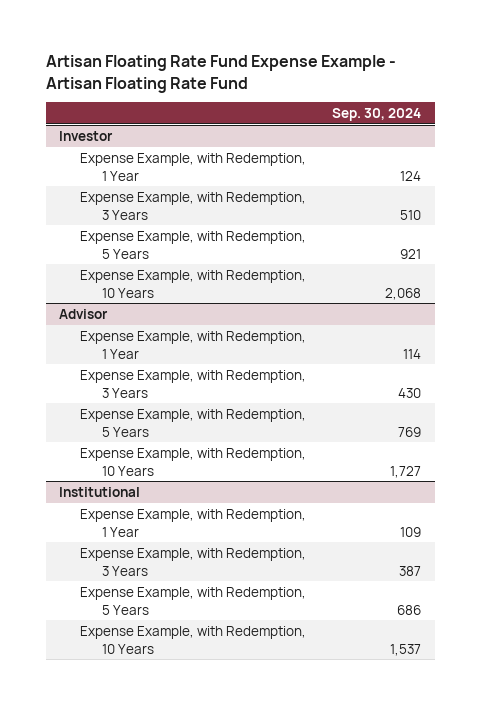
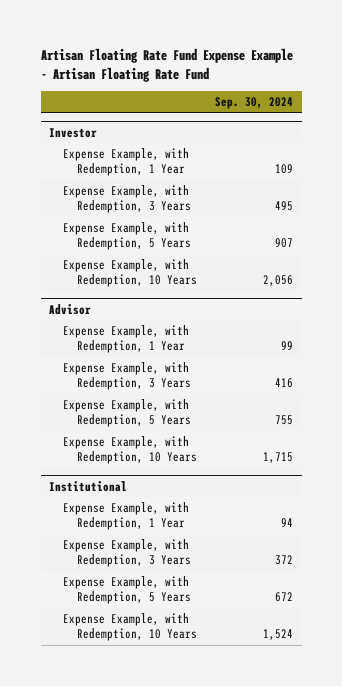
[400,170,422,181] 124 -> [274,164,293,175] 109
[400,209,422,220] 510 -> [274,201,293,212] 495
[400,248,422,259] 921 -> [274,238,293,249] 907
[385,287,422,300] 2,068 -> [262,275,293,287] 2,056
[403,348,422,359] 114 -> [280,341,293,351] 99
[398,387,422,398] 430 -> [274,378,293,389] 416
[398,426,422,437] 769 -> [274,415,293,426] 755
[390,465,422,478] 1,727 -> [262,452,293,464] 1,715
[400,526,422,537] 109 -> [280,518,293,528] 94
[399,565,422,576] 387 -> [274,555,293,566] 372
[397,604,422,615] 686 -> [274,592,293,603] 672
[390,643,422,656] 1,537 -> [262,629,293,641] 1,524

